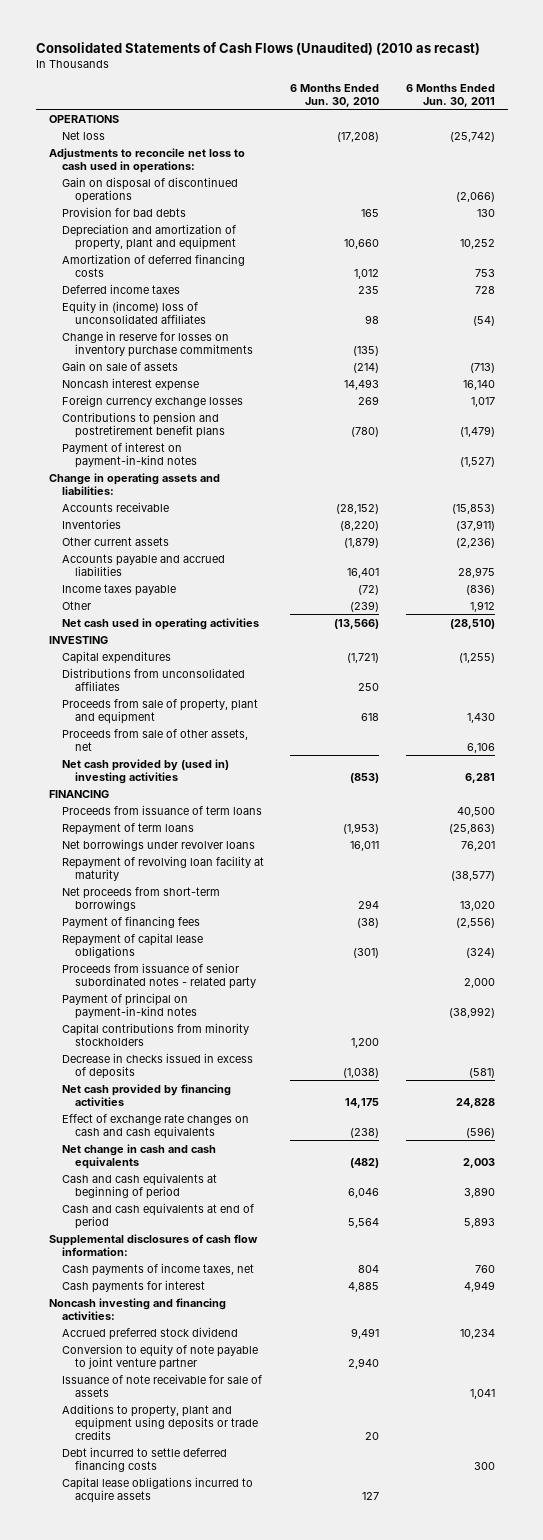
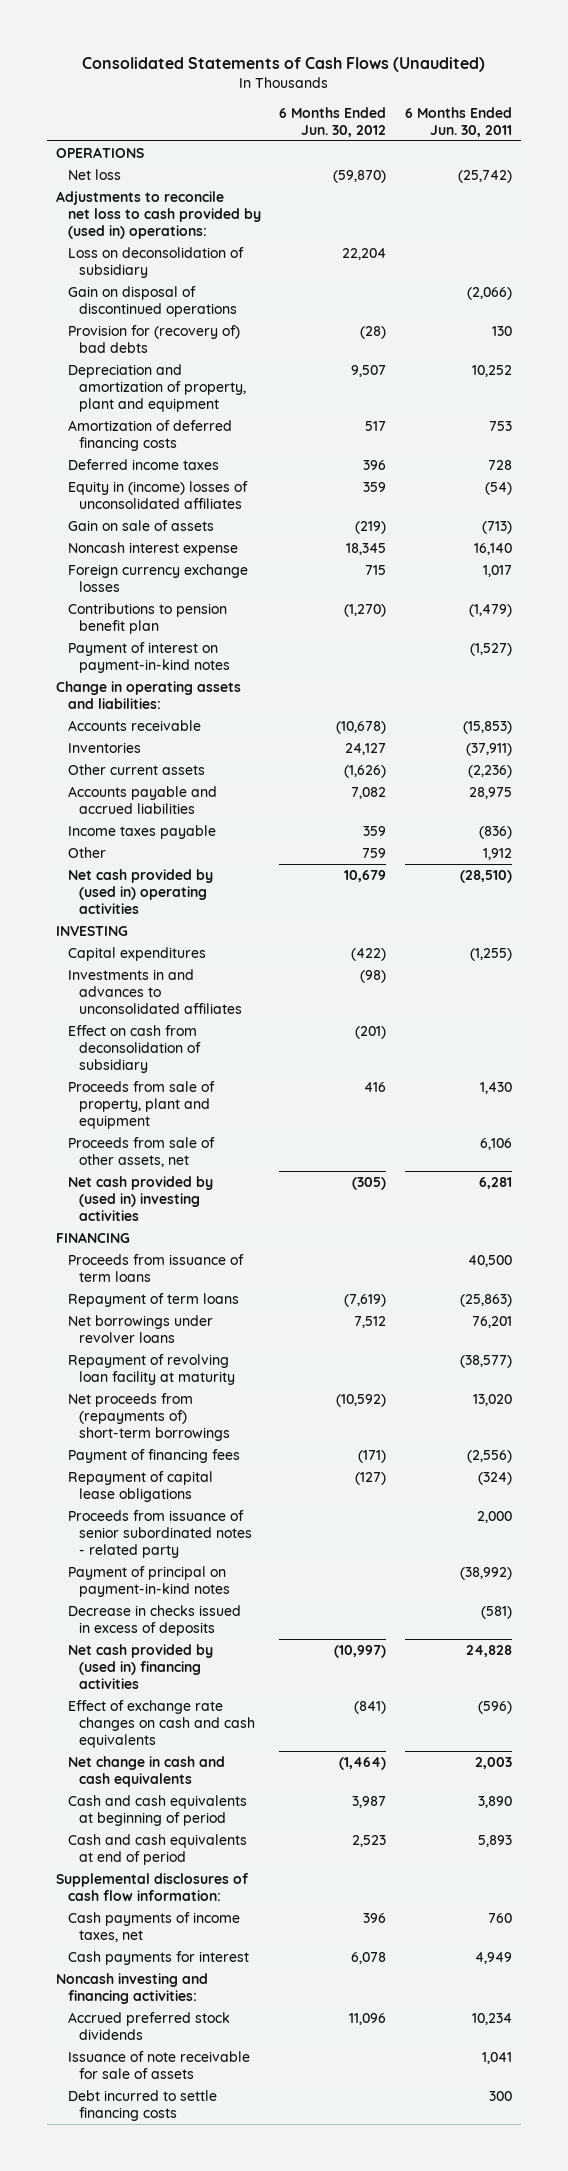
[35,41,480,55] Consolidated Statements of Cash Flows (Unaudited) (2010 as recast) -> [82,56,486,72] Consolidated Statements of Cash Flows (Unaudited)
[290,83,380,107] 6 Months Ended Jun. 30, 2010 -> none
none -> [279,106,387,137] 6 Months Ended Jun. 30, 2012
[48,147,245,173] Adjustments to reconcile net loss to cash used in operations: -> [56,191,261,239] Adjustments to reconcile net loss to cash provided by (used in) operations:
none -> [67,247,244,278] Loss on deconsolidation of subsidiary
[61,206,186,217] Provision for bad debts -> [67,325,240,353] Provision for (recovery of) bad debts
[61,330,253,357] Change in reserve for losses on inventory purchase commitments -> none
[61,300,206,324] Equity in (income) loss of unconsolidated affiliates -> [67,481,248,509] Equity in (income) losses of unconsolidated affiliates
[61,411,225,438] Contributions to pension and postretirement benefit plans -> [67,603,227,634] Contributions to pension benefit plan
[61,617,259,630] Net cash used in operating activities -> [67,869,213,914] Net cash provided by (used in) operating activities
[61,667,245,691] Distributions from unconsolidated affiliates -> none
none -> [67,969,243,1014] Investments in and advances to unconsolidated affiliates
none -> [67,1025,202,1073] Effect on cash from deconsolidation of subsidiary
[61,886,220,911] Net proceeds from short-term borrowings -> [67,1393,231,1441] Net proceeds from (repayments of) short-term borrowings
[61,1022,249,1046] Capital contributions from minority stockholders -> none
[61,1083,231,1106] Net cash provided by financing activities -> [67,1644,213,1689] Net cash provided by (used in) financing activities
[61,1343,258,1370] Conversion to equity of note payable to joint venture partner -> none
[61,1326,238,1340] Accrued preferred stock dividend -> [67,2012,230,2040] Accrued preferred stock dividends
[61,1403,258,1440] Additions to property, plant and equipment using deposits or trade credits -> none
[61,1476,253,1503] Capital lease obligations incurred to acquire assets -> none
[61,1446,227,1472] Debt incurred to settle deferred financing costs -> [67,2090,217,2121] Debt incurred to settle financing costs

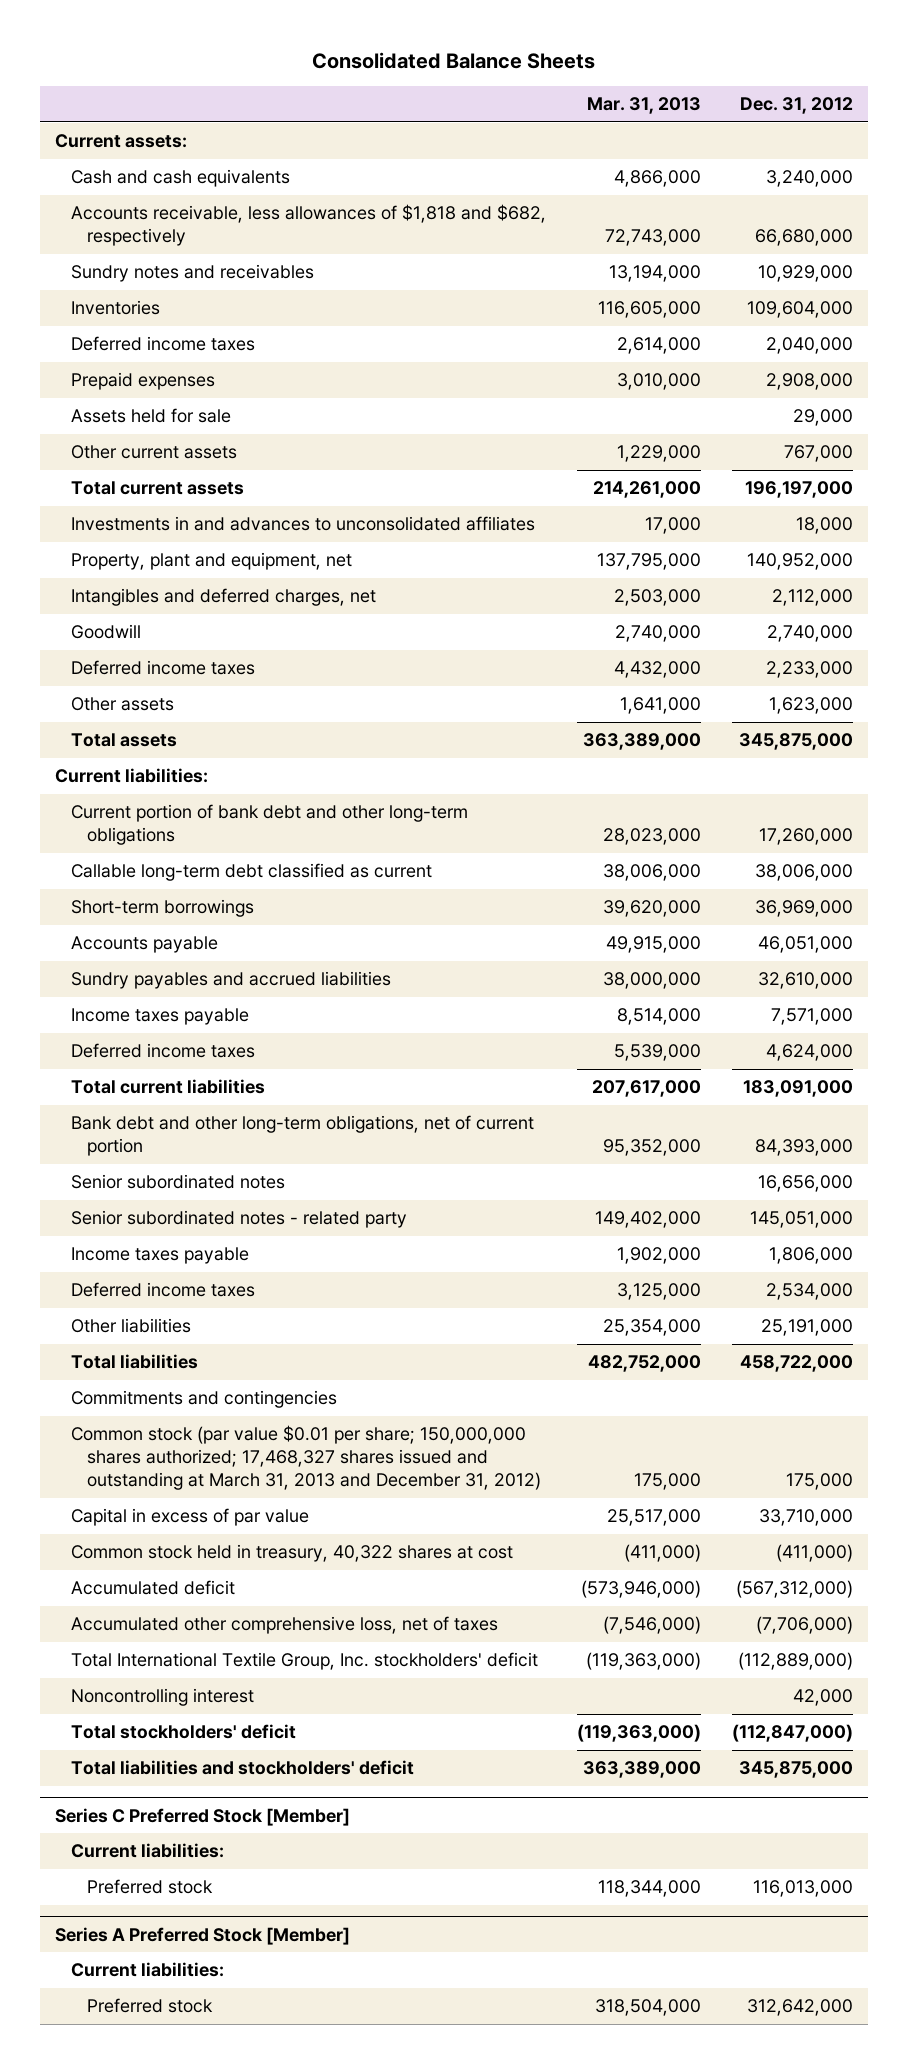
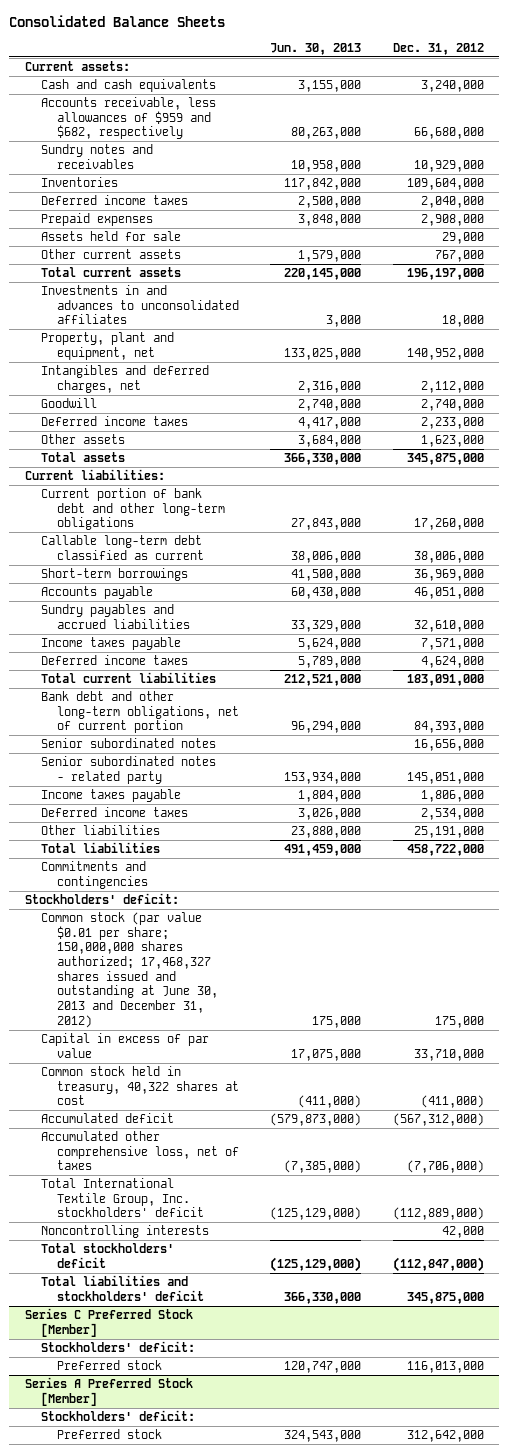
[587,97,702,115] Mar. 31, 2013 -> none
none -> [270,42,362,55] Jun. 30, 2013
[71,204,547,247] Accounts receivable, less allowances of $1,818 and $682, respectively -> [41,97,217,140] Accounts receivable, less allowances of $959 and $682, respectively
none -> [24,893,179,905] Stockholders' deficit:
[71,1425,541,1490] Common stock (par value $0.01 per share; 150,000,000 shares authorized; 17,468,327 shares issued and outstanding at March 31, 2013 and December 31, 2012) -> [41,912,219,1028] Common stock (par value $0.01 per share; 150,000,000 shares authorized; 17,468,327 shares issued and outstanding at June 30, 2013 and December 31, 2012)
[71,1688,255,1707] Noncontrolling interest -> [41,1225,210,1239] Noncontrolling interests
[71,1843,225,1859] Current liabilities: -> none
none -> [41,1341,196,1353] Stockholders' deficit:
[71,1962,225,1978] Current liabilities: -> none
none -> [41,1410,196,1422] Stockholders' deficit:

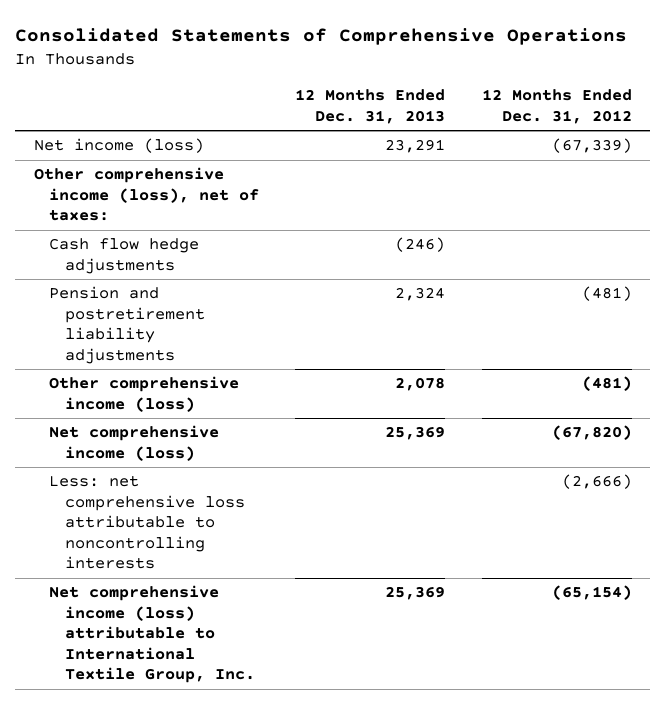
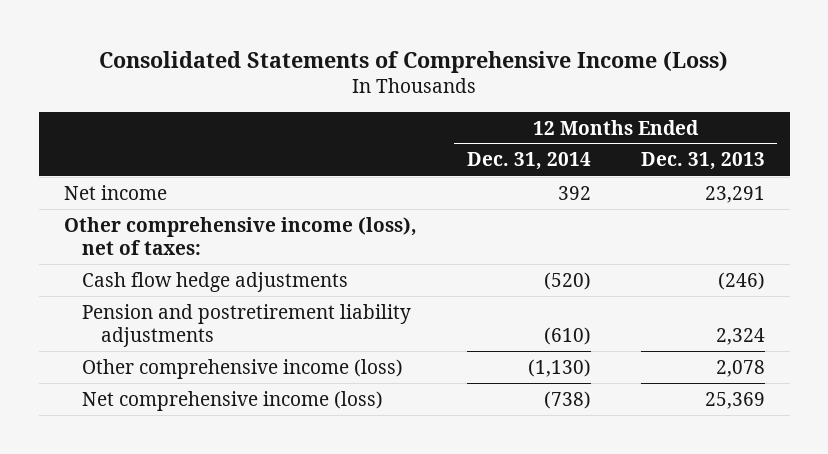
[15,28,628,46] Consolidated Statements of Comprehensive Operations -> [99,50,729,73] Consolidated Statements of Comprehensive Income (Loss)
[481,89,632,124] 12 Months Ended Dec. 31, 2012 -> none
none -> [466,152,591,171] Dec. 31, 2014
[33,138,204,154] Net income (loss) -> [63,184,167,200] Net income
[49,475,245,570] Less: net comprehensive loss attributable to noncontrolling interests -> none
[49,585,255,684] Net comprehensive income (loss) attributable to International Textile Group, Inc. -> none

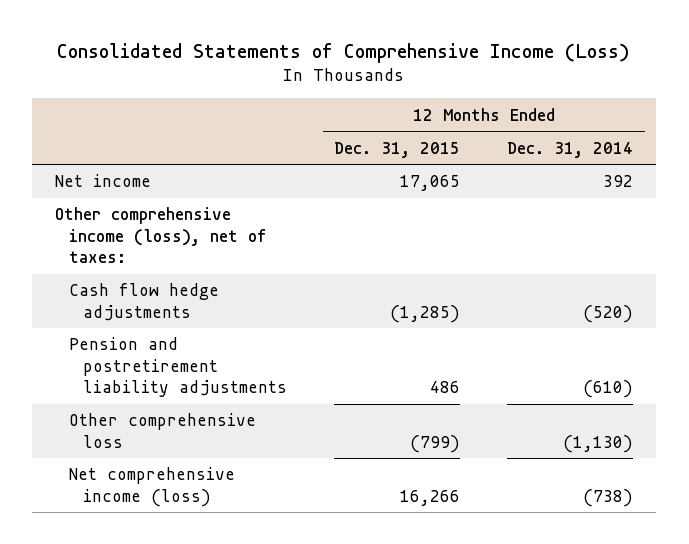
[640,152,765,171] Dec. 31, 2013 -> none
none -> [334,141,461,158] Dec. 31, 2015
[82,358,404,379] Other comprehensive income (loss) -> [69,413,257,448] Other comprehensive loss

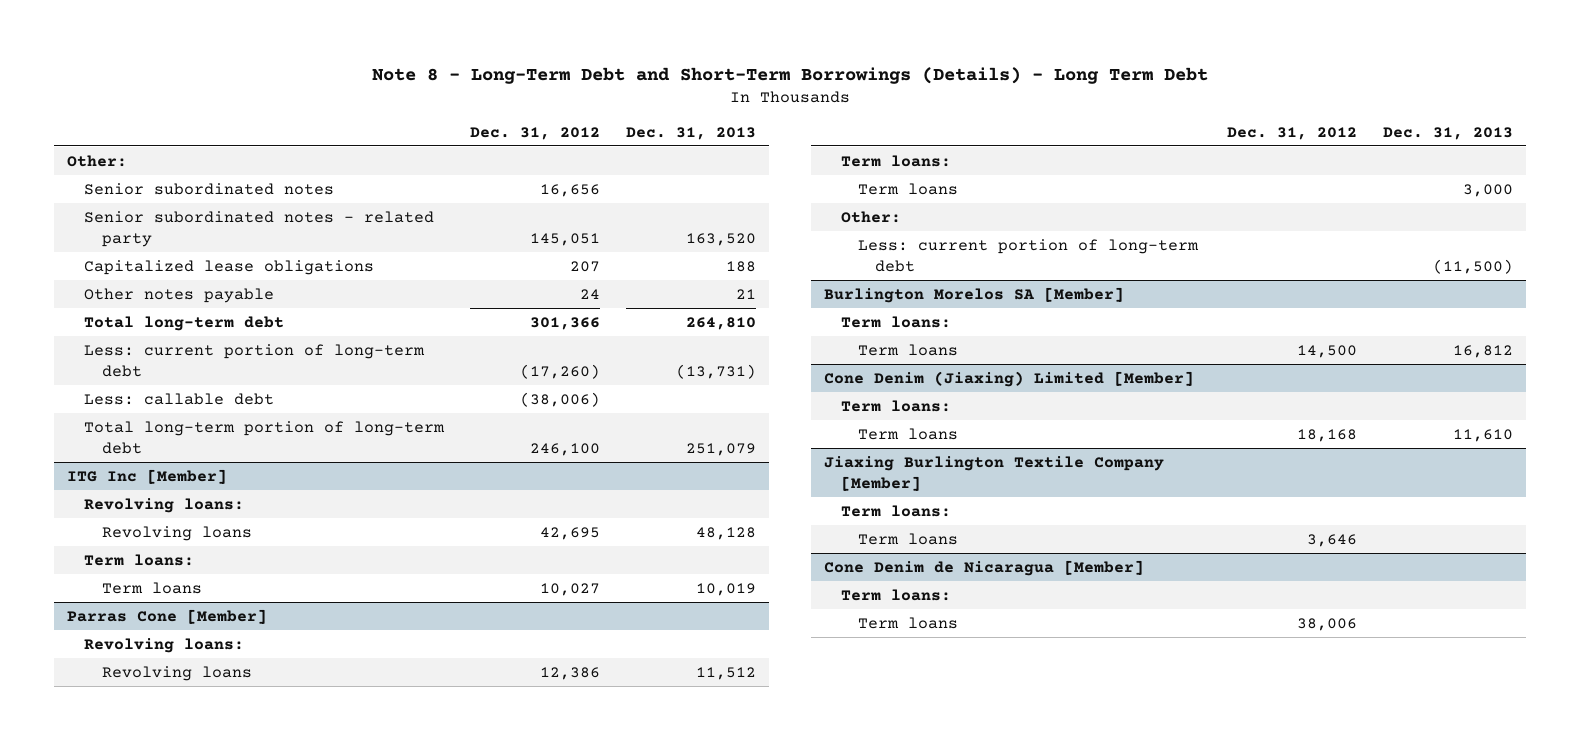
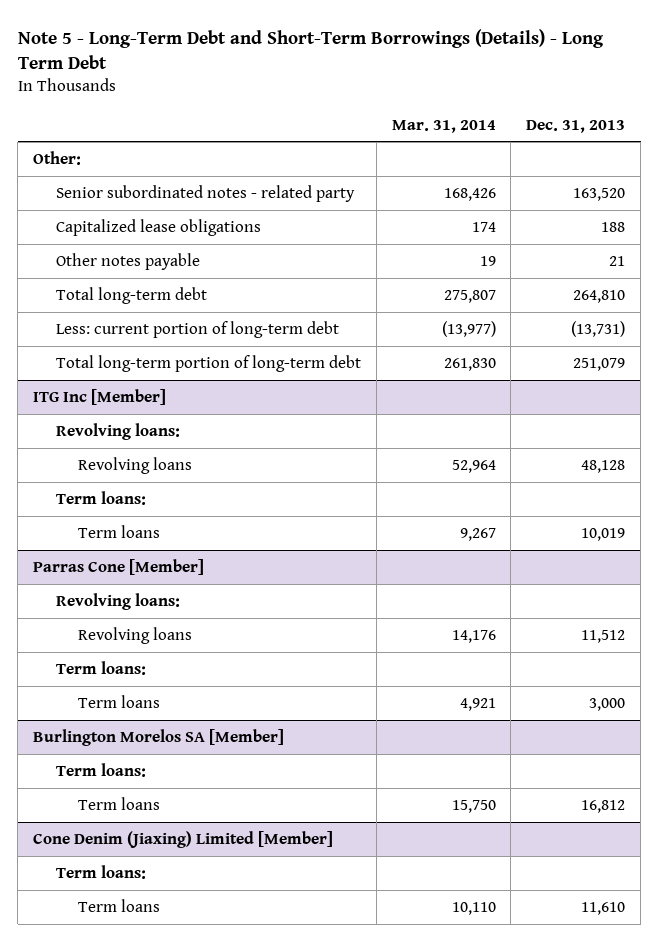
[372,66,1209,84] Note 8 - Long-Term Debt and Short-Term Borrowings (Details) - Long Term Debt -> [17,28,604,70] Note 5 - Long-Term Debt and Short-Term Borrowings (Details) - Long Term Debt
[470,127,601,141] Dec. 31, 2012 -> none
none -> [391,119,496,133] Mar. 31, 2014
[84,182,335,195] Senior subordinated notes -> none
[84,392,275,405] Less: callable debt -> none
[840,210,901,223] Other: -> none
[858,238,1200,272] Less: current portion of long-term debt -> none
[823,455,1164,491] Jiaxing Burlington Textile Company [Member] -> none
[840,504,951,517] Term loans: -> none
[858,532,959,545] Term loans -> none
[823,559,1144,576] Cone Denim de Nicaragua [Member] -> none
[840,588,951,601] Term loans: -> none
[858,616,959,629] Term loans -> none

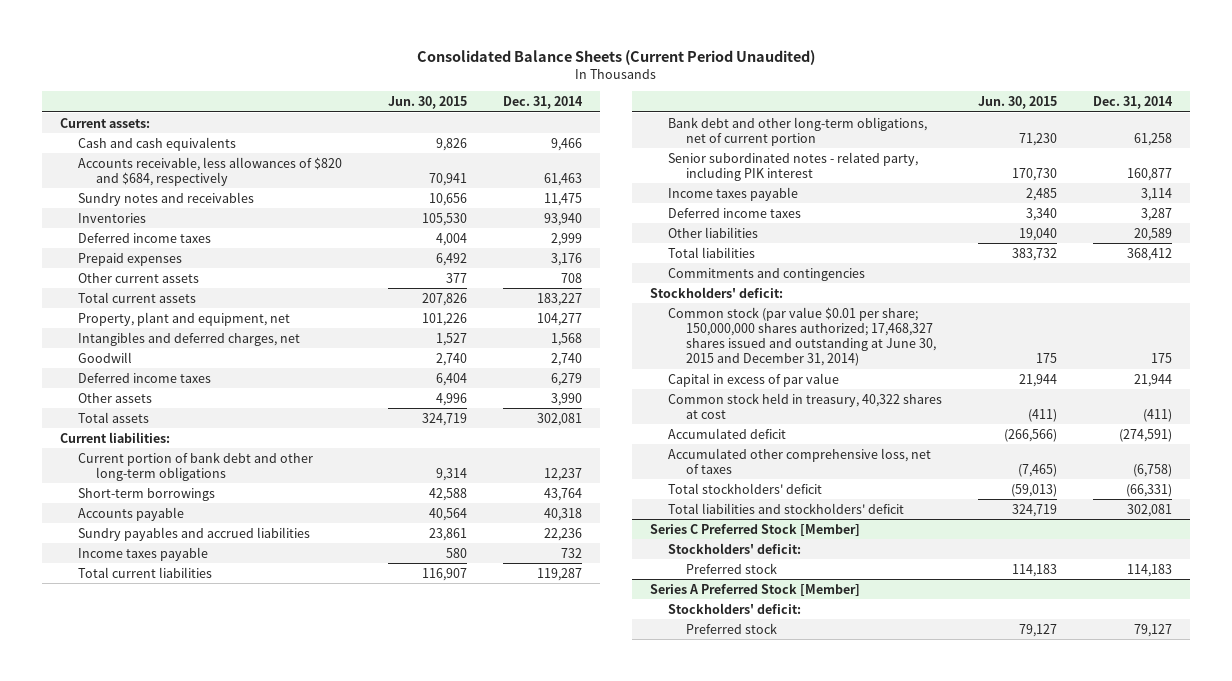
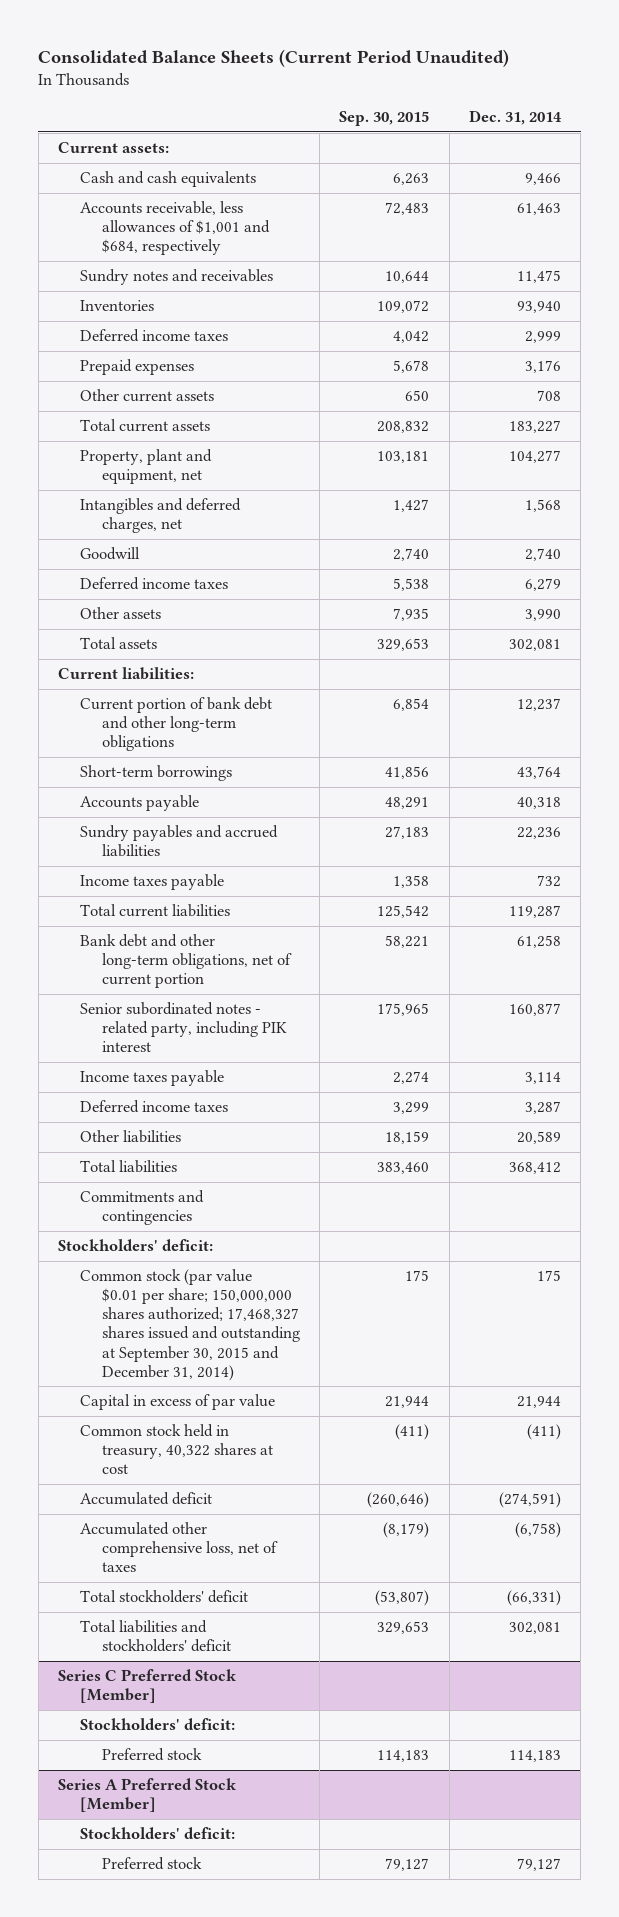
[388,95,468,109] Jun. 30, 2015 -> none
none -> [339,111,430,127] Sep. 30, 2015
[78,156,343,186] Accounts receivable, less allowances of $820 and $684, respectively -> [79,201,270,256] Accounts receivable, less allowances of $1,001 and $684, respectively
[667,306,936,367] Common stock (par value $0.01 per share; 150,000,000 shares authorized; 17,468,327 shares issued and outstanding at June 30, 2015 and December 31, 2014) -> [79,1269,300,1381] Common stock (par value $0.01 per share; 150,000,000 shares authorized; 17,468,327 shares issued and outstanding at September 30, 2015 and December 31, 2014)

